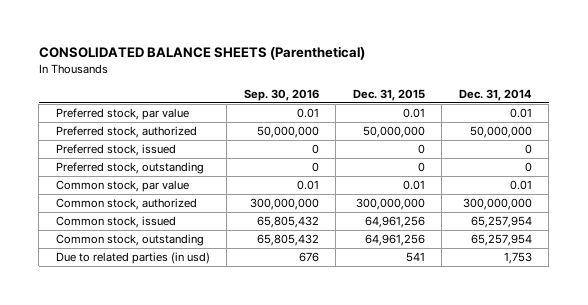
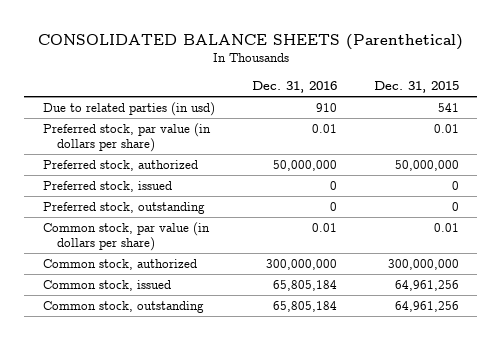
[243,88,319,101] Sep. 30, 2016 -> none
[458,88,532,101] Dec. 31, 2014 -> none
none -> [251,81,337,94] Dec. 31, 2016
[55,252,210,265] Due to related parties (in usd) -> [42,101,215,116] Due to related parties (in usd)
[55,108,189,121] Preferred stock, par value -> [42,122,211,153] Preferred stock, par value (in dollars per share)
[55,180,189,193] Common stock, par value -> [42,221,210,252] Common stock, par value (in dollars per share)

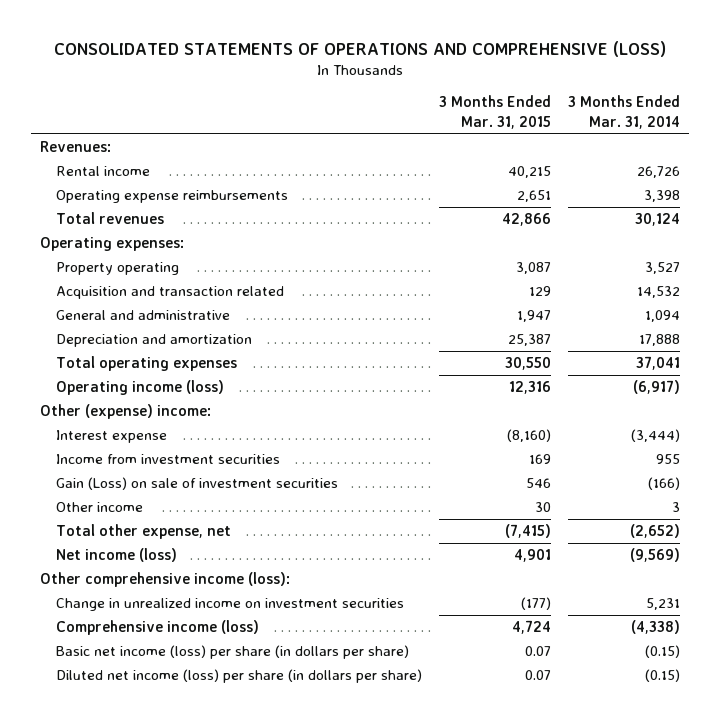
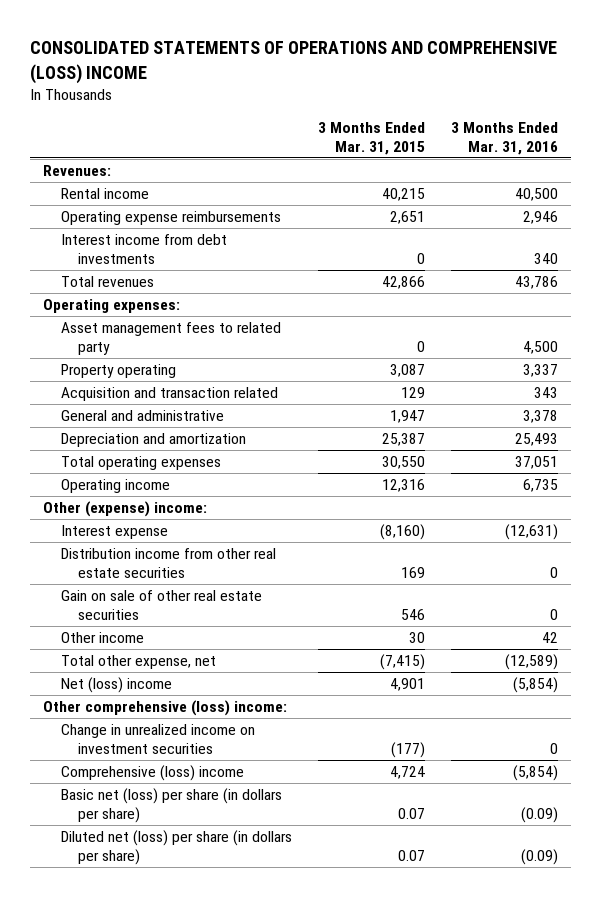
[54,40,667,57] CONSOLIDATED STATEMENTS OF OPERATIONS AND COMPREHENSIVE (LOSS) -> [30,41,558,84] CONSOLIDATED STATEMENTS OF OPERATIONS AND COMPREHENSIVE (LOSS) INCOME
[568,95,681,130] 3 Months Ended Mar. 31, 2014 -> none
none -> [451,121,559,155] 3 Months Ended Mar. 31, 2016
none -> [60,234,227,265] Interest income from debt investments
none -> [60,322,281,356] Asset management fees to related party
[56,380,225,396] Operating income (loss) -> [60,479,170,494] Operating income
[56,454,281,465] Income from investment securities -> [60,548,276,579] Distribution income from other real estate securities
[56,477,339,491] Gain (Loss) on sale of investment securities -> [60,590,262,621] Gain on sale of other real estate securities
[56,548,178,563] Net income (loss) -> [60,677,172,694] Net (loss) income
[39,572,290,588] Other comprehensive income (loss): -> [43,700,288,717] Other comprehensive (loss) income:
[56,620,260,636] Comprehensive income (loss) -> [60,765,244,782] Comprehensive (loss) income
[56,645,410,660] Basic net income (loss) per share (in dollars per share) -> [60,788,282,824] Basic net (loss) per share (in dollars per share)
[56,669,423,684] Diluted net income (loss) per share (in dollars per share) -> [60,830,292,866] Diluted net (loss) per share (in dollars per share)

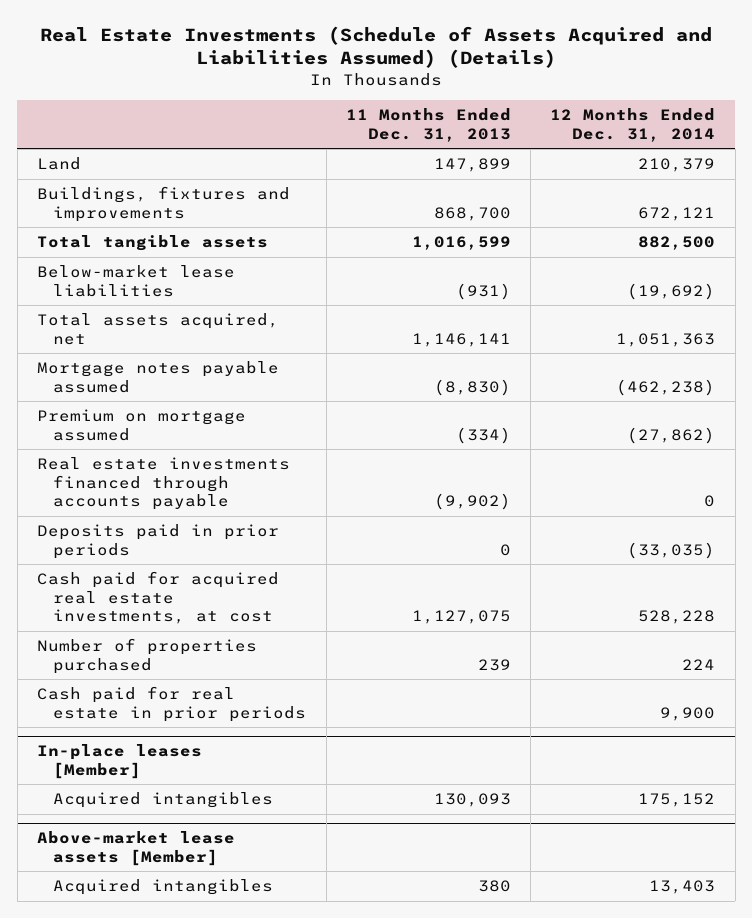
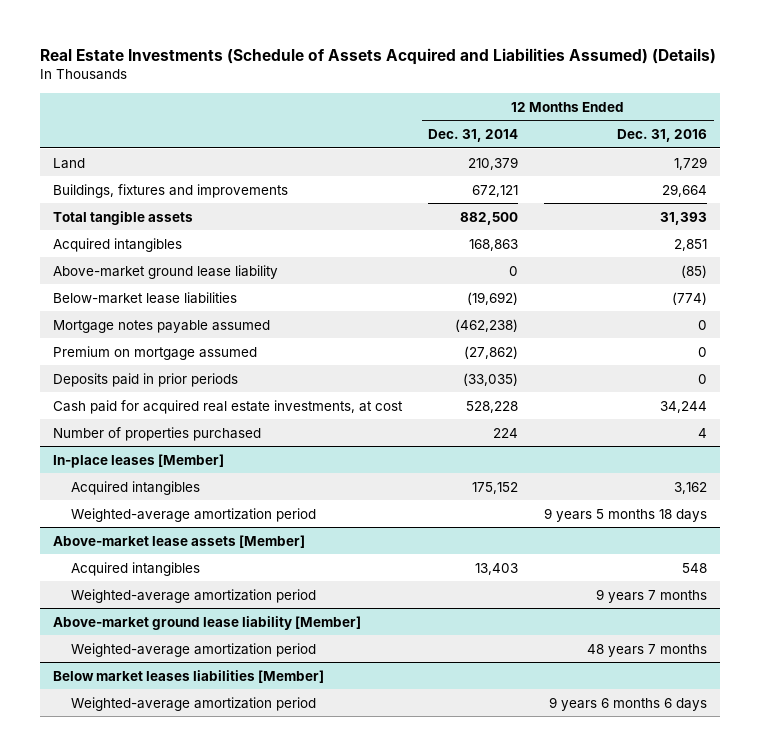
[345,108,511,142] 11 Months Ended Dec. 31, 2013 -> none
none -> [617,128,708,142] Dec. 31, 2016
none -> [53,237,183,252] Acquired intangibles
none -> [53,264,279,279] Above-market ground lease liability
[36,313,279,345] Total assets acquired, net -> none
[36,457,290,510] Real estate investments financed through accounts payable -> none
[36,686,307,722] Cash paid for real estate in prior periods -> none
none -> [70,507,316,522] Weighted-average amortization period
none -> [70,588,316,603] Weighted-average amortization period
none -> [53,615,362,630] Above-market ground lease liability [Member]
none -> [70,642,316,657] Weighted-average amortization period
none -> [53,669,325,683] Below market leases liabilities [Member]
none -> [70,696,316,711] Weighted-average amortization period

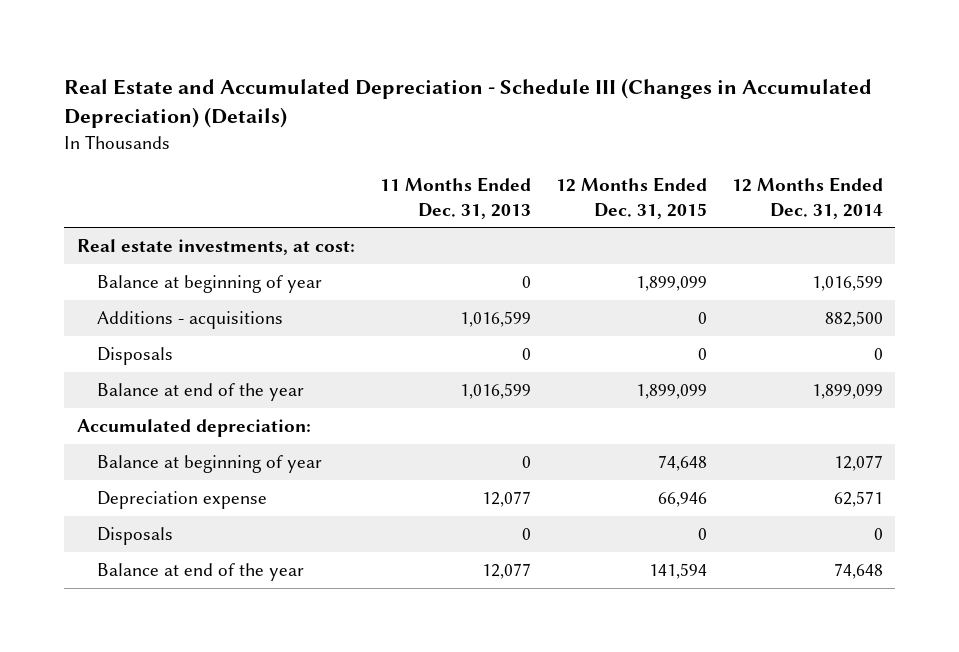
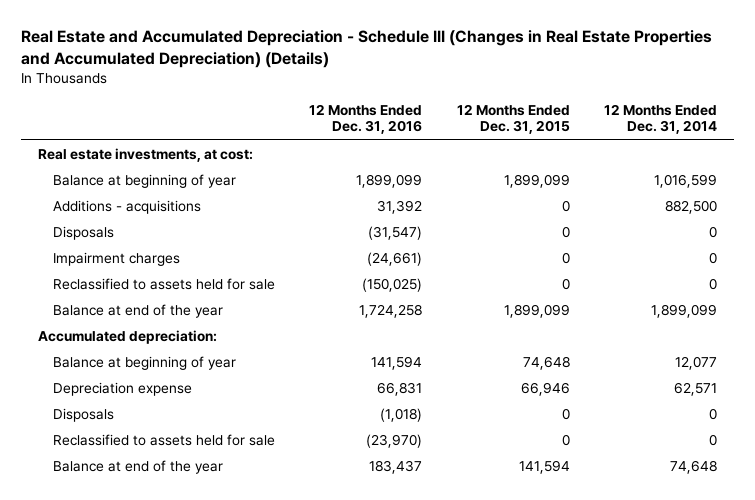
[64,77,873,129] Real Estate and Accumulated Depreciation - Schedule III (Changes in Accumulated Depreciation) (Details) -> [20,30,712,68] Real Estate and Accumulated Depreciation - Schedule III (Changes in Real Estate Properties and Accumulated Depreciation) (Details)
[379,177,531,219] 11 Months Ended Dec. 31, 2013 -> none
none -> [309,103,423,135] 12 Months Ended Dec. 31, 2016
none -> [52,252,180,267] Impairment charges
none -> [52,278,275,291] Reclassified to assets held for sale
none -> [52,434,275,447] Reclassified to assets held for sale

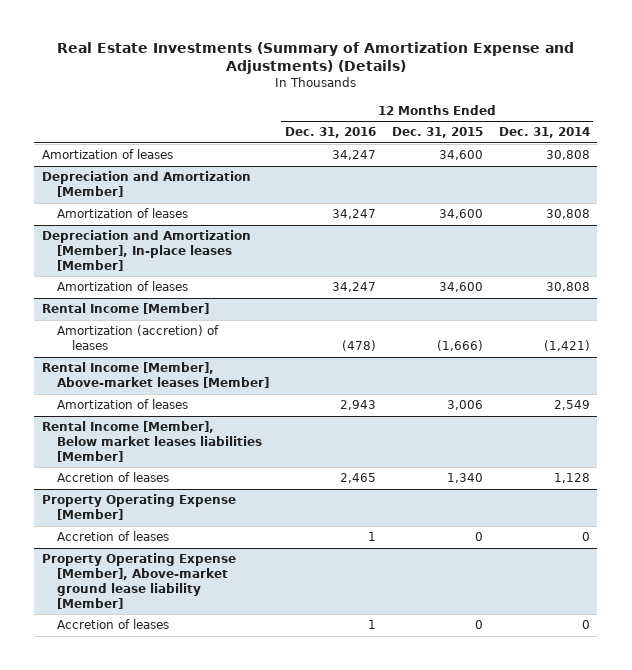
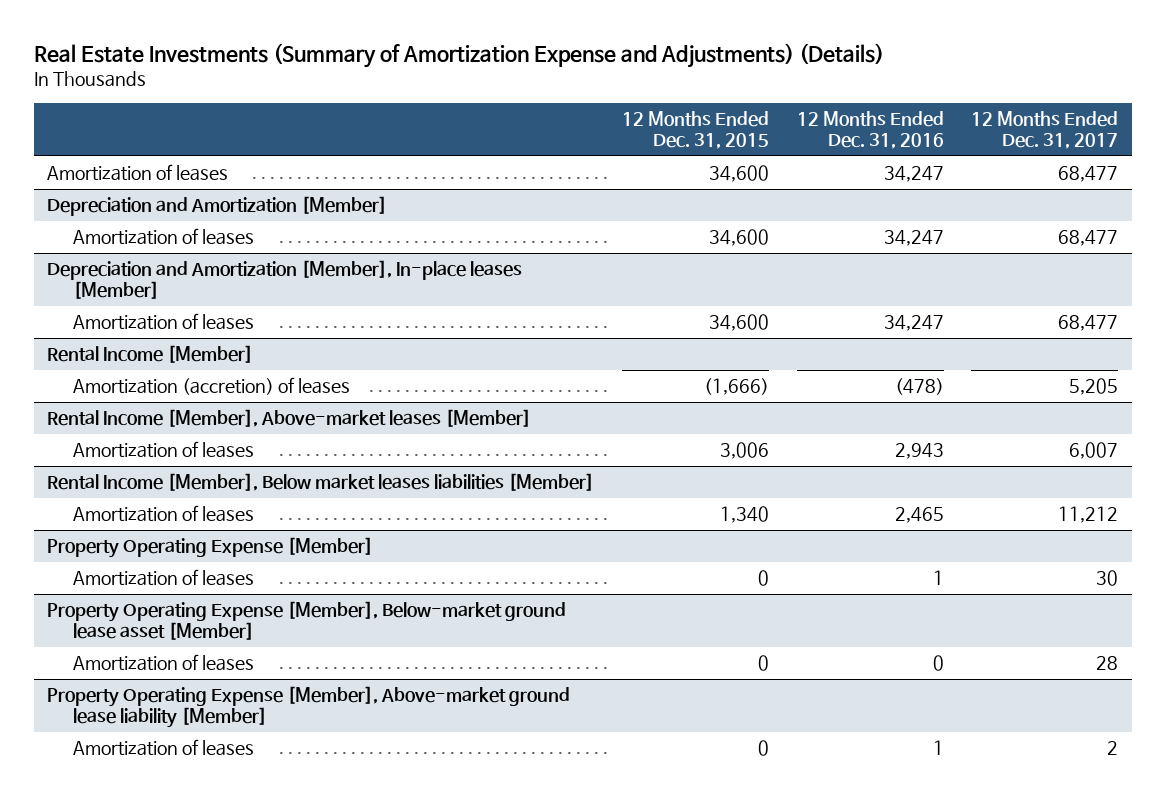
[498,127,590,139] Dec. 31, 2014 -> none
none -> [971,110,1119,150] 12 Months Ended Dec. 31, 2017
[57,472,170,483] Accretion of leases -> [73,505,255,523] Amortization of leases
[57,531,170,542] Accretion of leases -> [73,569,255,587] Amortization of leases
none -> [47,601,567,641] Property Operating Expense [Member], Below-market ground lease asset [Member]
none -> [73,654,255,672] Amortization of leases
[57,619,170,630] Accretion of leases -> [73,739,255,757] Amortization of leases

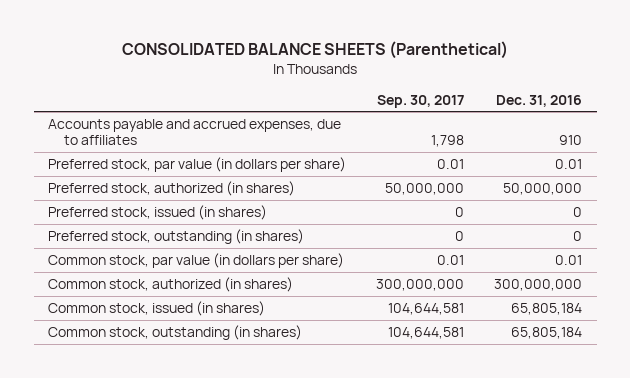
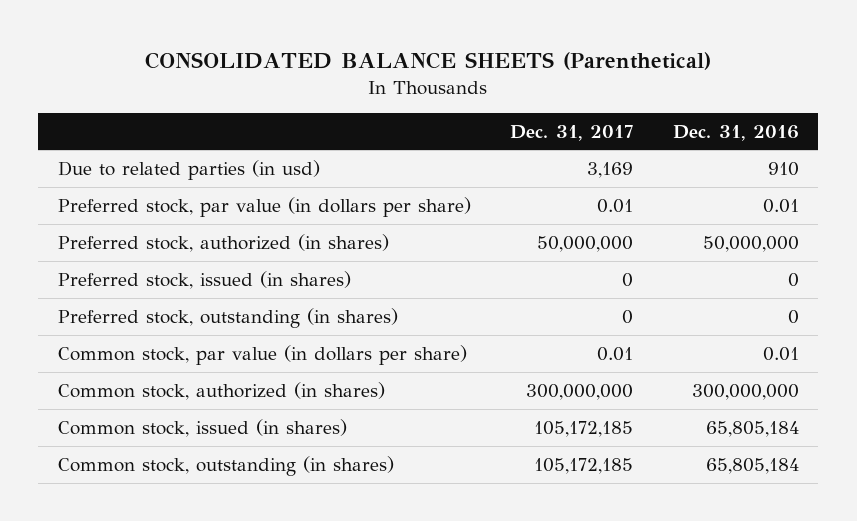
[377,94,465,108] Sep. 30, 2017 -> none
none -> [510,124,634,141] Dec. 31, 2017
[48,118,342,146] Accounts payable and accrued expenses, due to affiliates -> [58,160,321,181] Due to related parties (in usd)

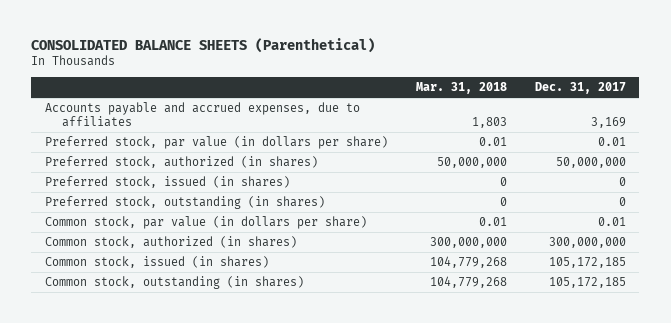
[672,124,799,141] Dec. 31, 2016 -> none
none -> [415,82,507,95] Mar. 31, 2018
[58,160,321,181] Due to related parties (in usd) -> [45,102,361,128] Accounts payable and accrued expenses, due to affiliates

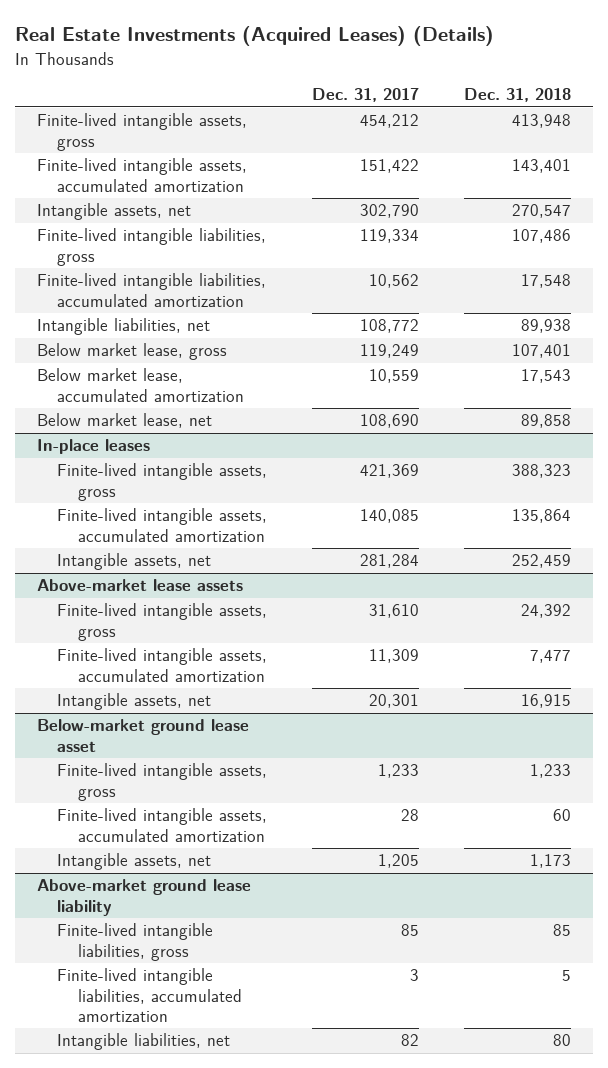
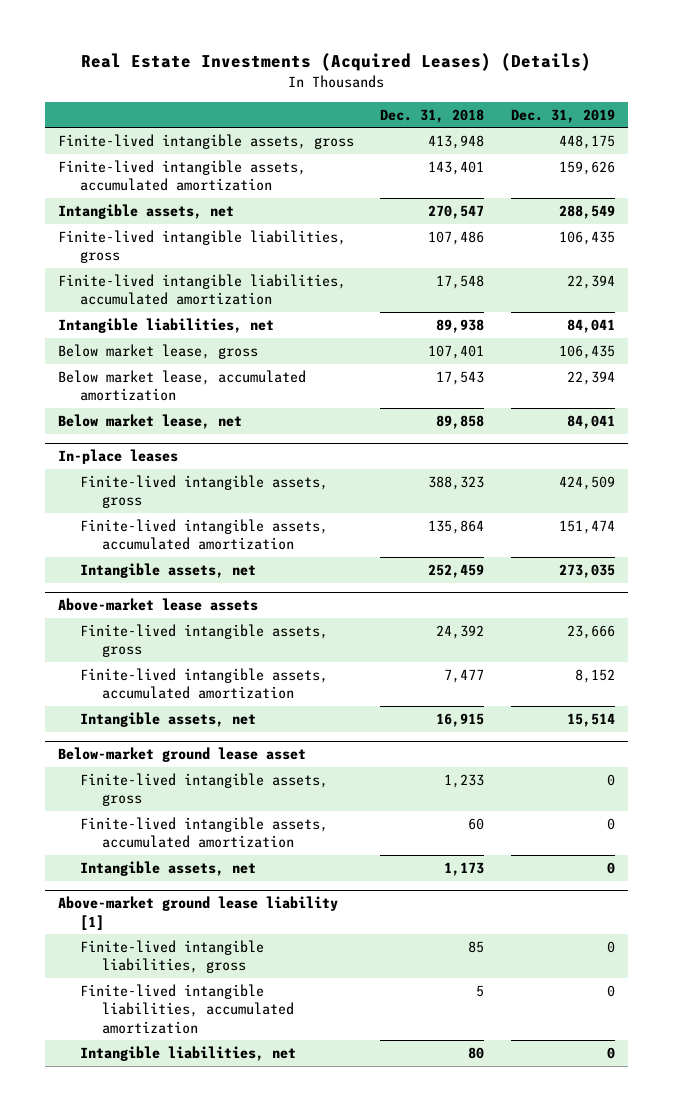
[312,88,420,103] Dec. 31, 2017 -> none
none -> [510,108,615,123] Dec. 31, 2019
[37,879,252,916] Above-market ground lease liability -> [57,896,338,931] Above-market ground lease liability [1]

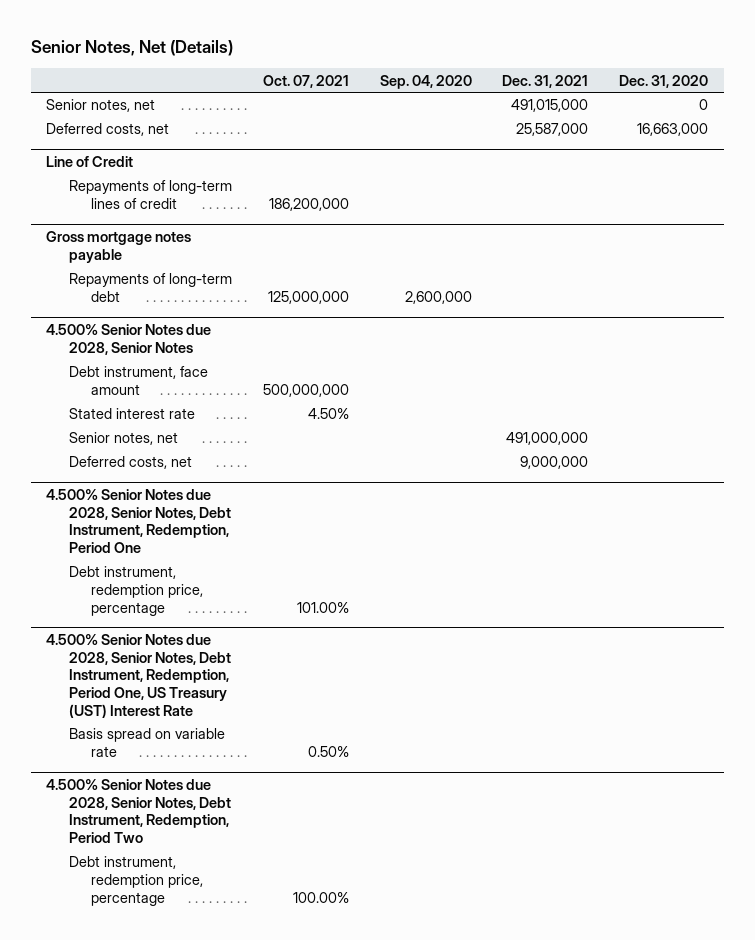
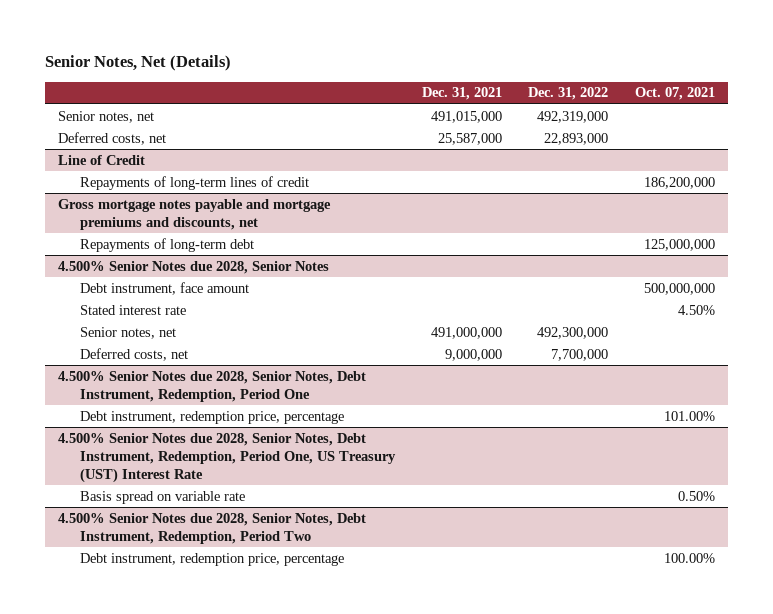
[379,74,472,89] Sep. 04, 2020 -> none
[619,74,709,88] Dec. 31, 2020 -> none
none -> [528,87,609,101] Dec. 31, 2022
[46,231,192,263] Gross mortgage notes payable -> [58,198,332,230] Gross mortgage notes payable and mortgage premiums and discounts, net

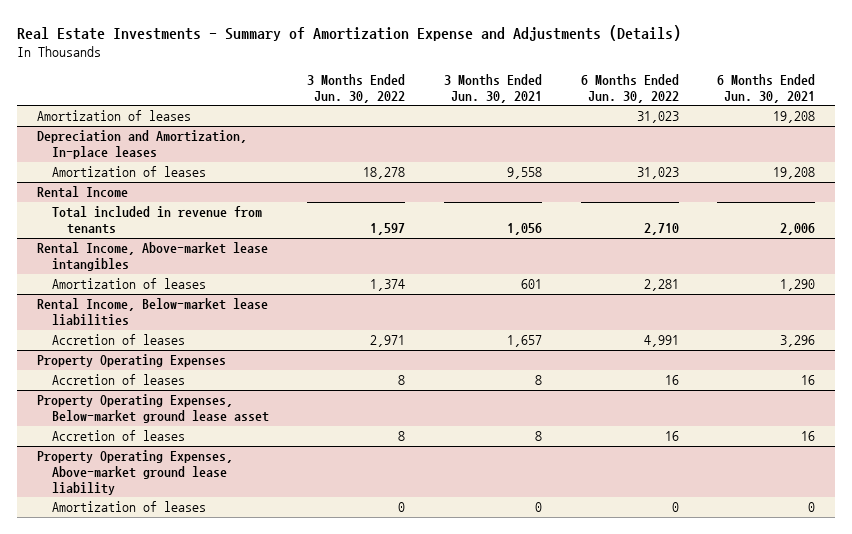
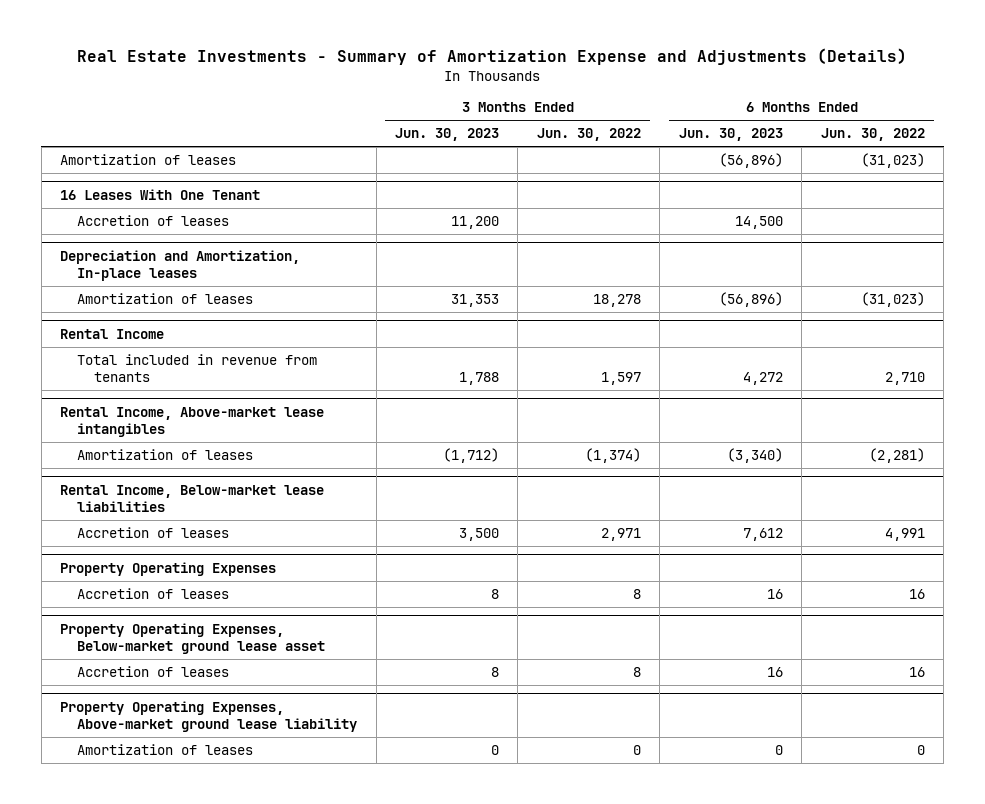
[444,74,543,103] 3 Months Ended Jun. 30, 2021 -> none
[717,74,816,103] 6 Months Ended Jun. 30, 2021 -> none
none -> [394,128,499,142] Jun. 30, 2023
none -> [678,128,783,142] Jun. 30, 2023
[636,111,679,124] 31,023 -> [860,152,925,168] (31,023)
none -> [60,188,261,200] 16 Leases With One Tenant
none -> [77,214,230,226] Accretion of leases
[636,167,679,180] 31,023 -> [860,291,925,307] (31,023)
[370,279,406,292] 1,374 -> [584,447,641,463] (1,374)
[643,279,679,292] 2,281 -> [868,447,925,463] (2,281)

